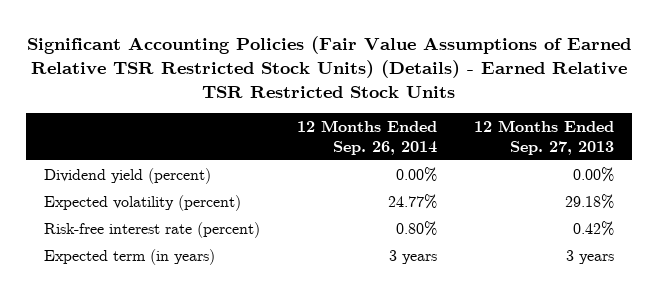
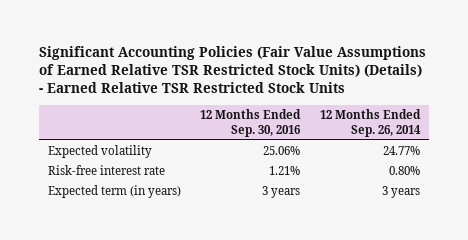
[473,120,614,155] 12 Months Ended Sep. 27, 2013 -> none
none -> [200,109,302,137] 12 Months Ended Sep. 30, 2016
[44,167,212,184] Dividend yield (percent) -> none
[44,194,242,211] Expected volatility (percent) -> [48,145,153,159] Expected volatility
[44,221,261,238] Risk-free interest rate (percent) -> [48,165,166,176] Risk-free interest rate

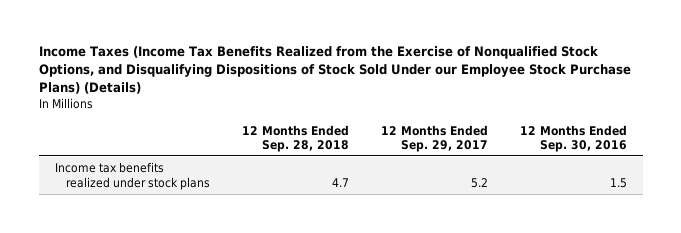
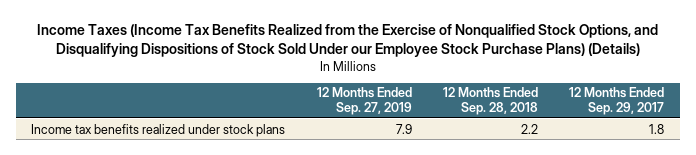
[519,124,627,152] 12 Months Ended Sep. 30, 2016 -> none
none -> [316,87,412,116] 12 Months Ended Sep. 27, 2019
[331,177,349,187] 4.7 -> [520,123,538,134] 2.2
[470,177,488,188] 5.2 -> [649,123,665,134] 1.8

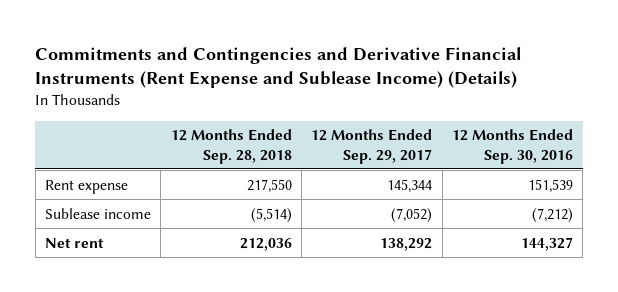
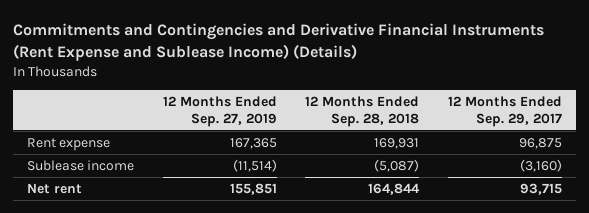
[451,129,573,164] 12 Months Ended Sep. 30, 2016 -> none
none -> [162,96,277,127] 12 Months Ended Sep. 27, 2019
[246,178,292,193] 217,550 -> [374,138,420,150] 169,931
[387,178,433,193] 145,344 -> [519,138,563,150] 96,875
[250,207,292,223] (5,514) -> [374,159,420,173] (5,087)
[391,207,433,223] (7,052) -> [520,159,563,173] (3,160)
[239,237,292,251] 212,036 -> [368,183,421,196] 164,844
[380,237,433,251] 138,292 -> [520,183,563,196] 93,715

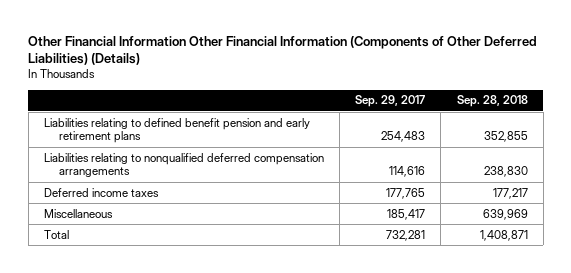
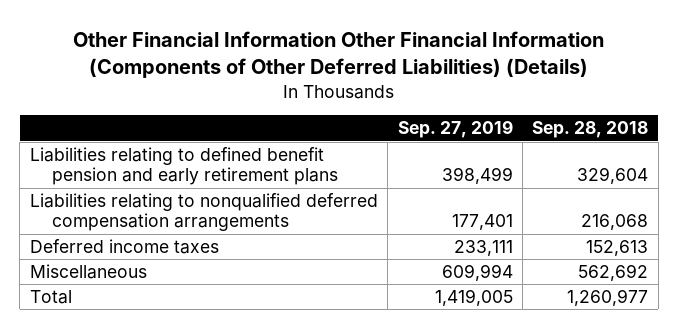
[355,95,426,108] Sep. 29, 2017 -> none
none -> [397,120,513,139] Sep. 27, 2019
[483,131,528,143] 352,855 -> [577,167,649,185] 329,604
[483,166,528,178] 238,830 -> [581,214,649,231] 216,068
[492,187,528,199] 177,217 -> [586,240,649,257] 152,613
[482,208,528,220] 639,969 -> [578,264,649,282] 562,692
[479,229,528,241] 1,408,871 -> [567,289,649,307] 1,260,977

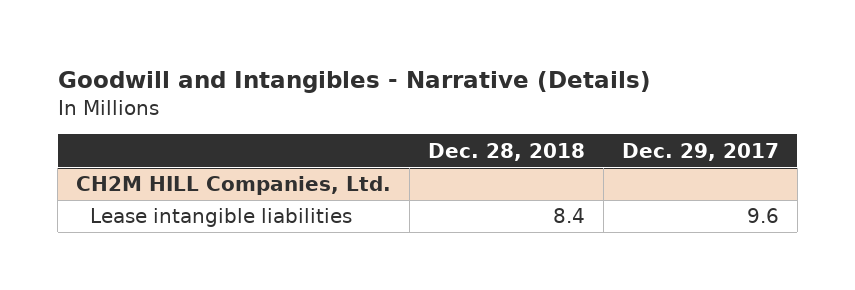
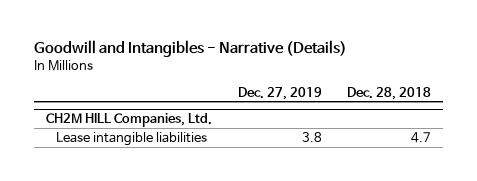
[621,142,779,161] Dec. 29, 2017 -> none
none -> [237,86,322,100] Dec. 27, 2019
[553,208,586,224] 8.4 -> [410,131,431,143] 4.7

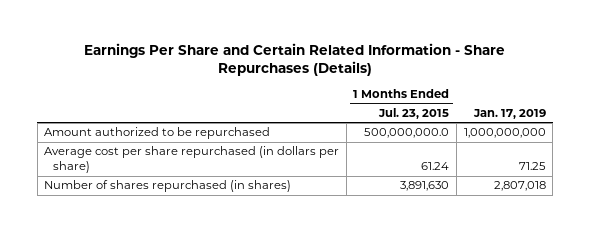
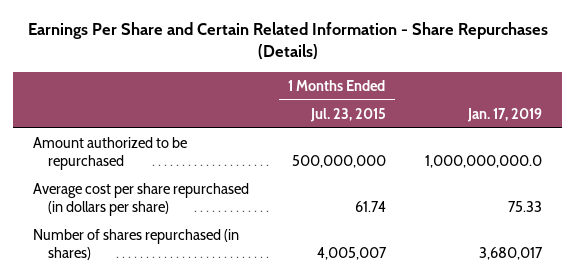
[364,128,450,139] 500,000,000.0 -> [291,155,386,169] 500,000,000
[463,128,546,139] 1,000,000,000 -> [425,155,543,169] 1,000,000,000.0
[421,162,450,171] 61.24 -> [354,201,386,213] 61.74
[518,162,546,171] 71.25 -> [508,201,543,213] 75.33
[400,181,450,192] 3,891,630 -> [316,247,387,261] 4,005,007
[493,181,546,192] 2,807,018 -> [479,247,544,261] 3,680,017

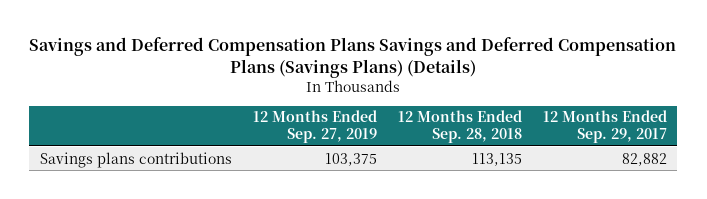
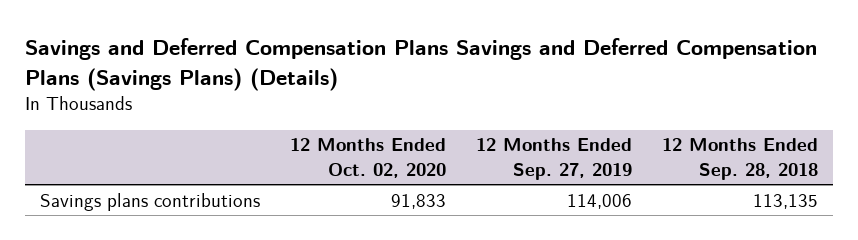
[542,110,667,144] 12 Months Ended Sep. 29, 2017 -> none
none -> [290,138,447,179] 12 Months Ended Oct. 02, 2020
[324,152,377,166] 103,375 -> [566,193,632,209] 114,006

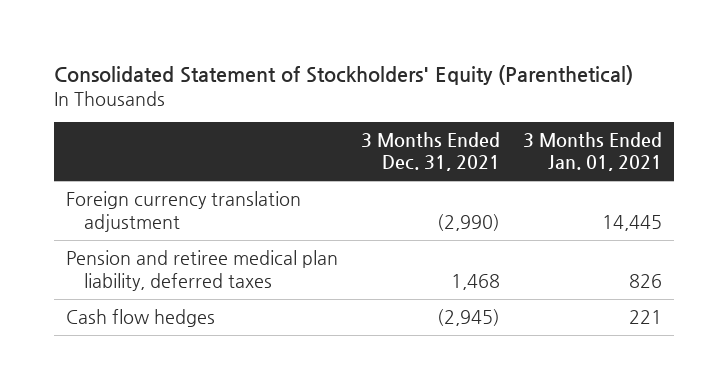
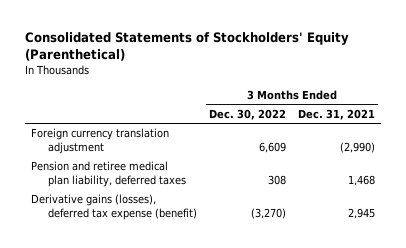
[54,65,634,86] Consolidated Statement of Stockholders' Equity (Parenthetical) -> [25,32,350,62] Consolidated Statements of Stockholders' Equity (Parenthetical)
[523,131,663,172] 3 Months Ended Jan. 01, 2021 -> none
none -> [208,108,286,120] Dec. 30, 2022
[65,309,215,328] Cash flow hedges -> none
none -> [31,194,197,221] Derivative gains (losses), deferred tax expense (benefit)

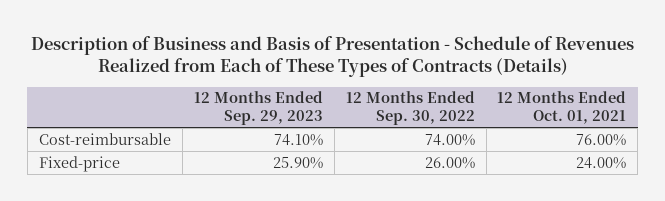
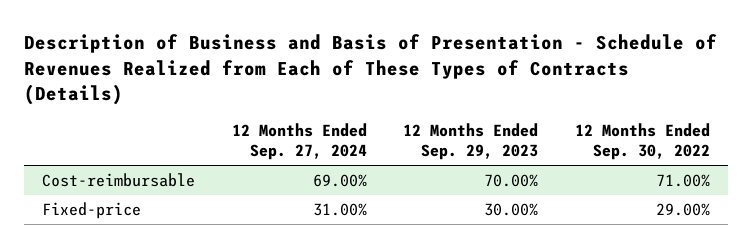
[497,91,627,124] 12 Months Ended Oct. 01, 2021 -> none
none -> [231,123,367,161] 12 Months Ended Sep. 27, 2024
[273,133,323,146] 74.10% -> [484,174,539,188] 70.00%
[424,133,475,146] 74.00% -> [655,174,710,188] 71.00%
[272,156,323,169] 25.90% -> [484,203,539,217] 30.00%
[424,156,475,169] 26.00% -> [655,203,710,217] 29.00%

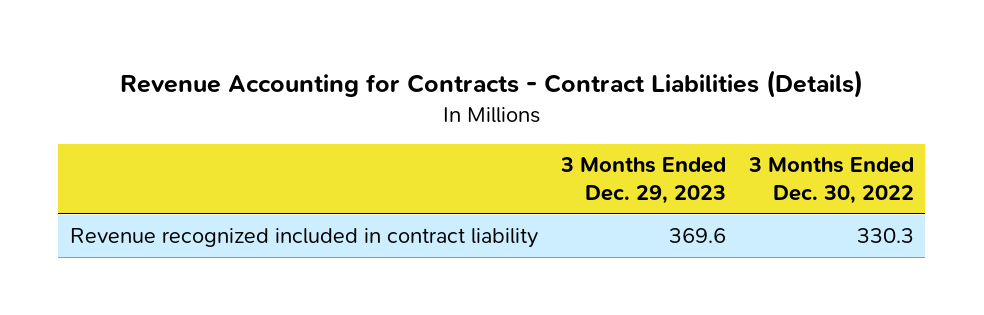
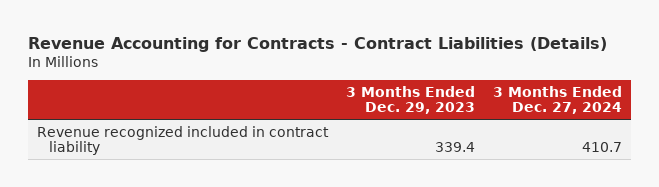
[747,156,914,205] 3 Months Ended Dec. 30, 2022 -> none
none -> [492,85,622,115] 3 Months Ended Dec. 27, 2024
[668,228,726,244] 369.6 -> [434,141,475,152] 339.4

